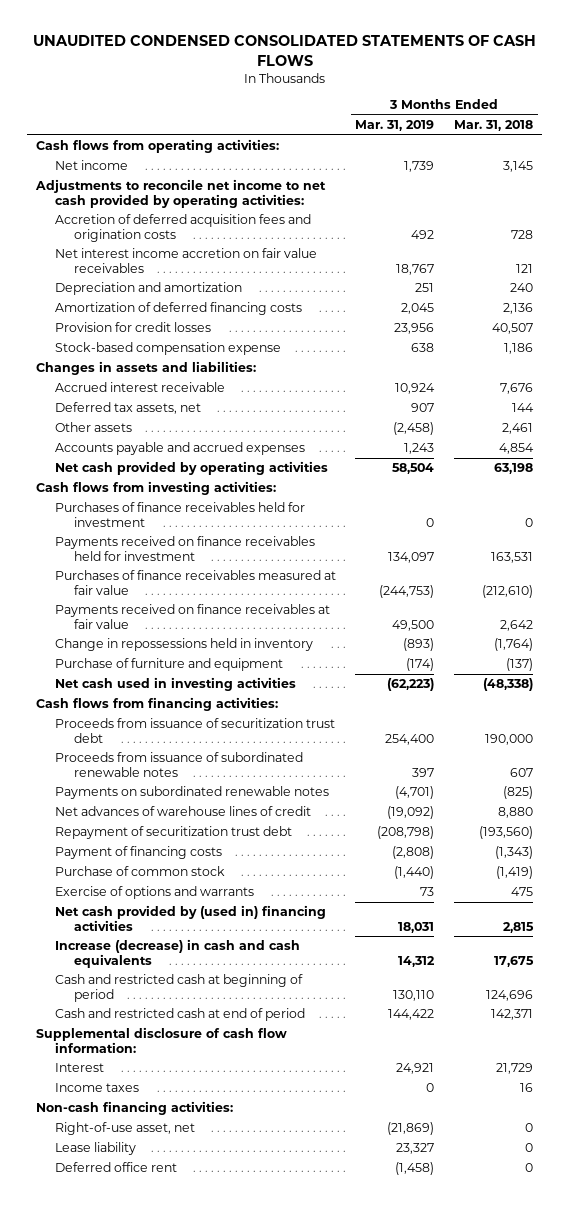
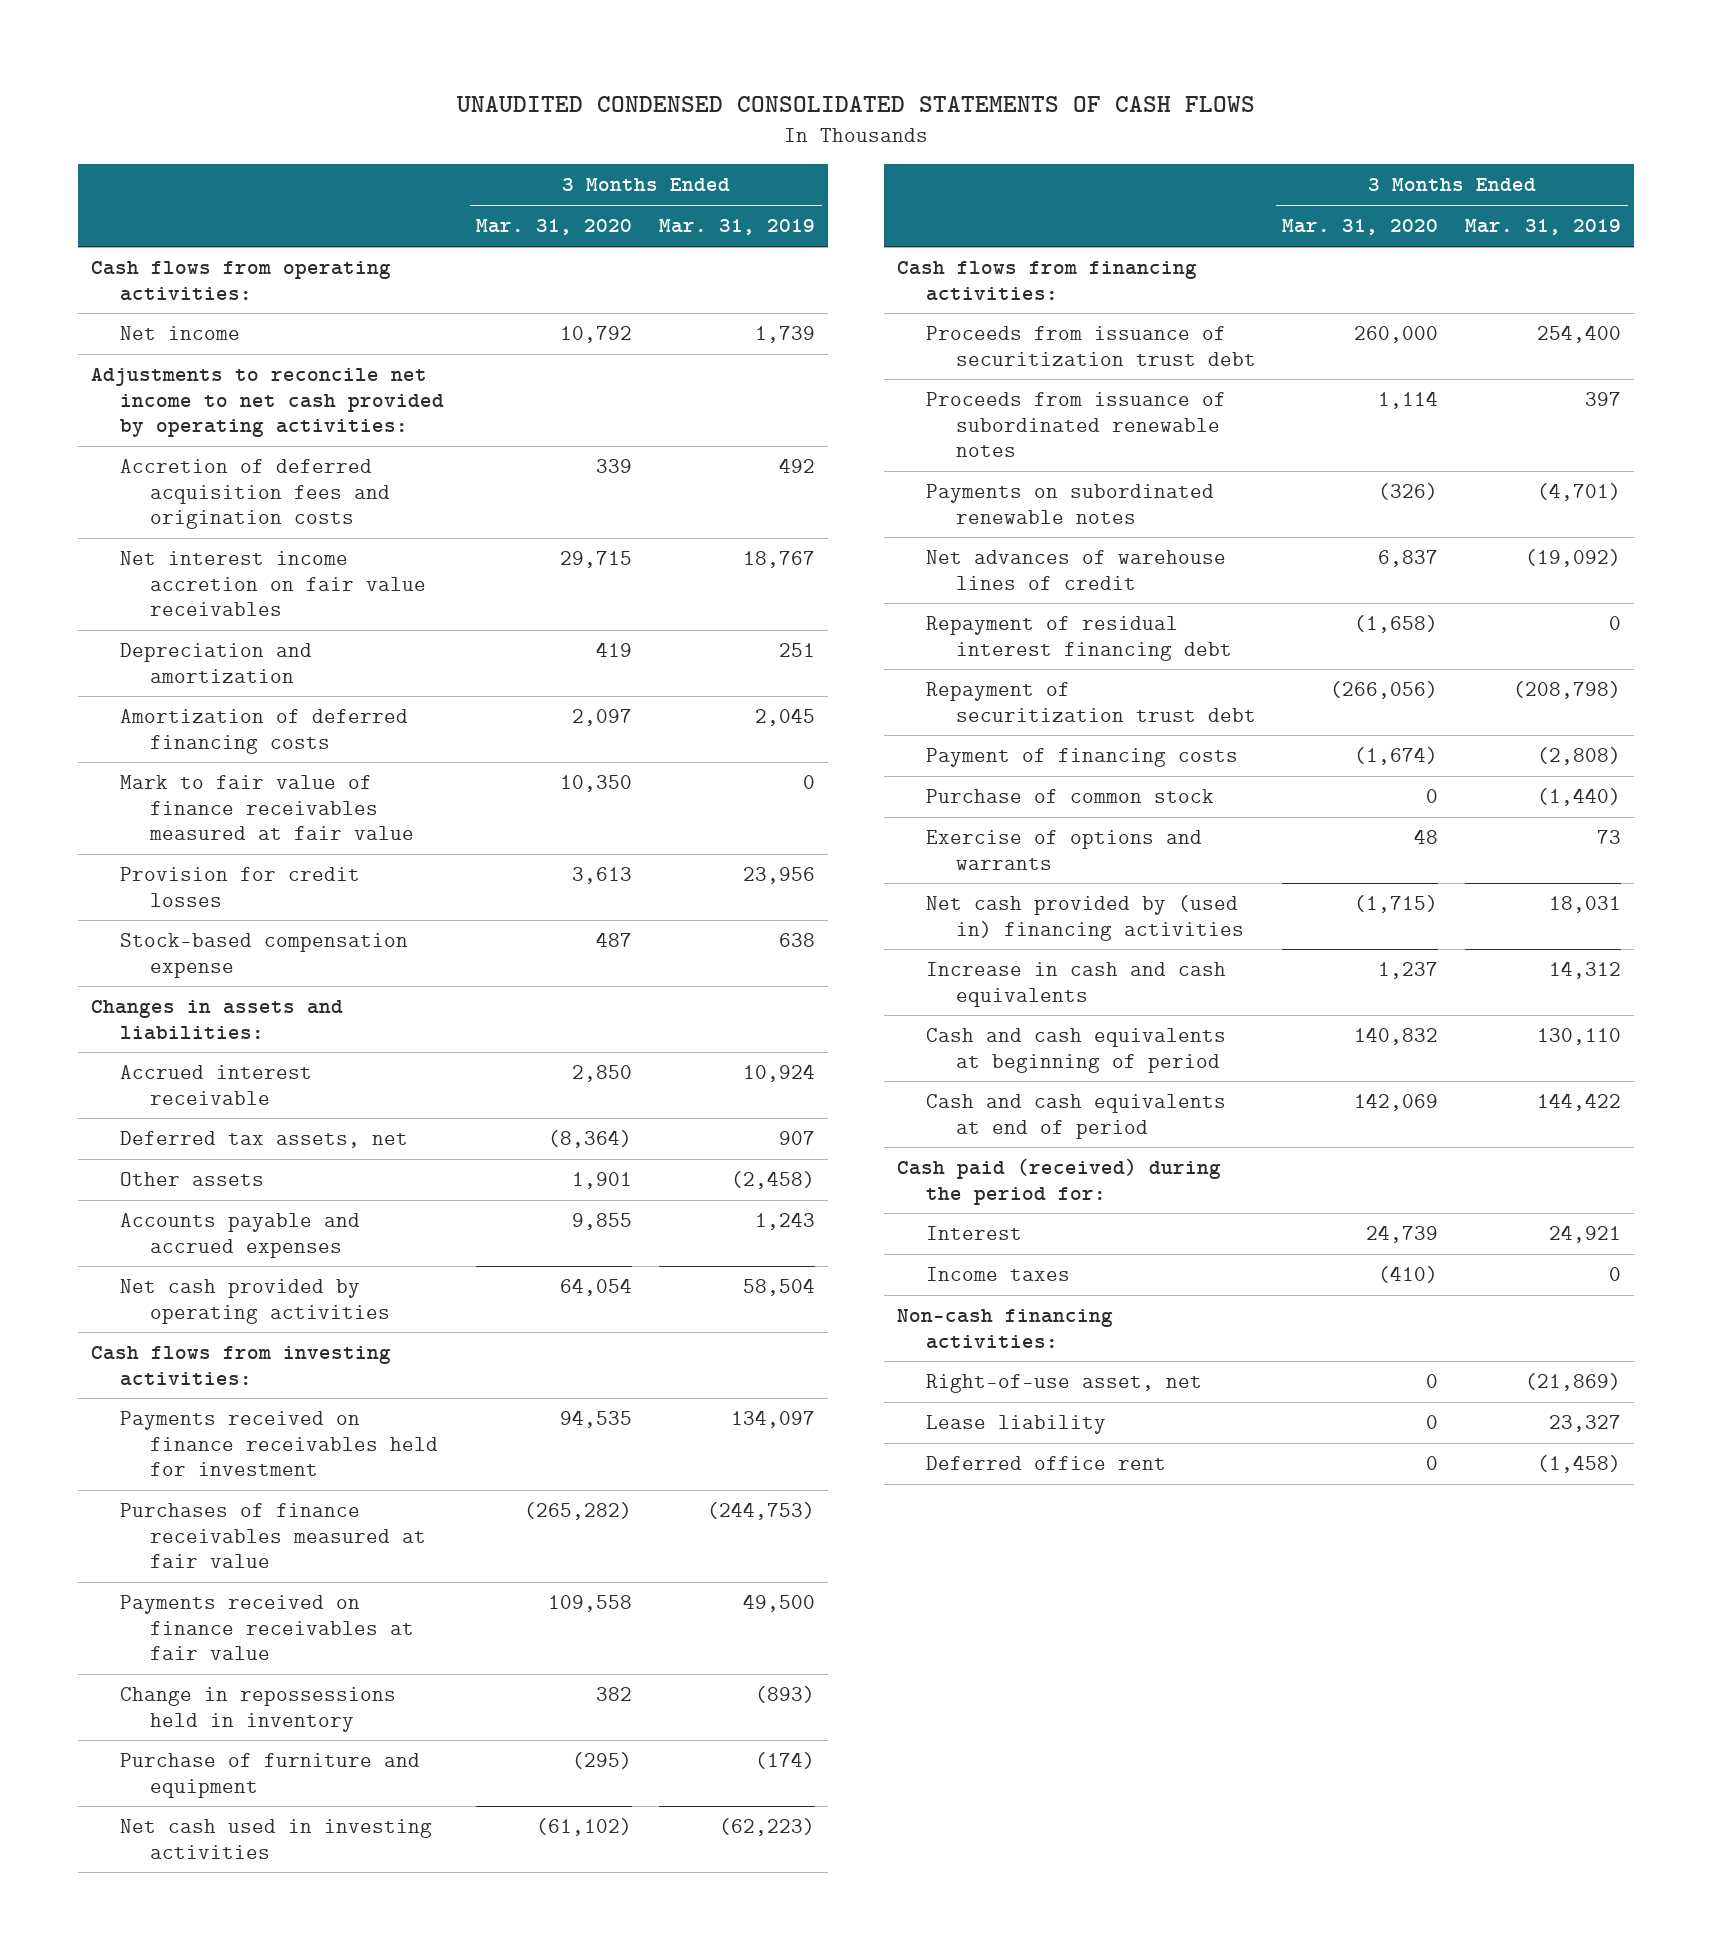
[453,120,533,132] Mar. 31, 2018 -> none
none -> [476,219,633,236] Mar. 31, 2020
none -> [120,775,414,841] Mark to fair value of finance receivables measured at fair value
[55,502,306,527] Purchases of finance receivables held for investment -> none
none -> [926,616,1232,661] Repayment of residual interest financing debt
[36,1027,288,1053] Supplemental disclosure of cash flow information: -> none
[55,939,301,968] Increase (decrease) in cash and cash equivalents -> [926,962,1227,1007] Increase in cash and cash equivalents
[55,974,304,1002] Cash and restricted cash at beginning of period -> [926,1028,1227,1073] Cash and cash equivalents at beginning of period
[55,1008,306,1022] Cash and restricted cash at end of period -> [926,1094,1227,1139] Cash and cash equivalents at end of period
none -> [897,1158,1222,1205] Cash paid (received) during the period for:

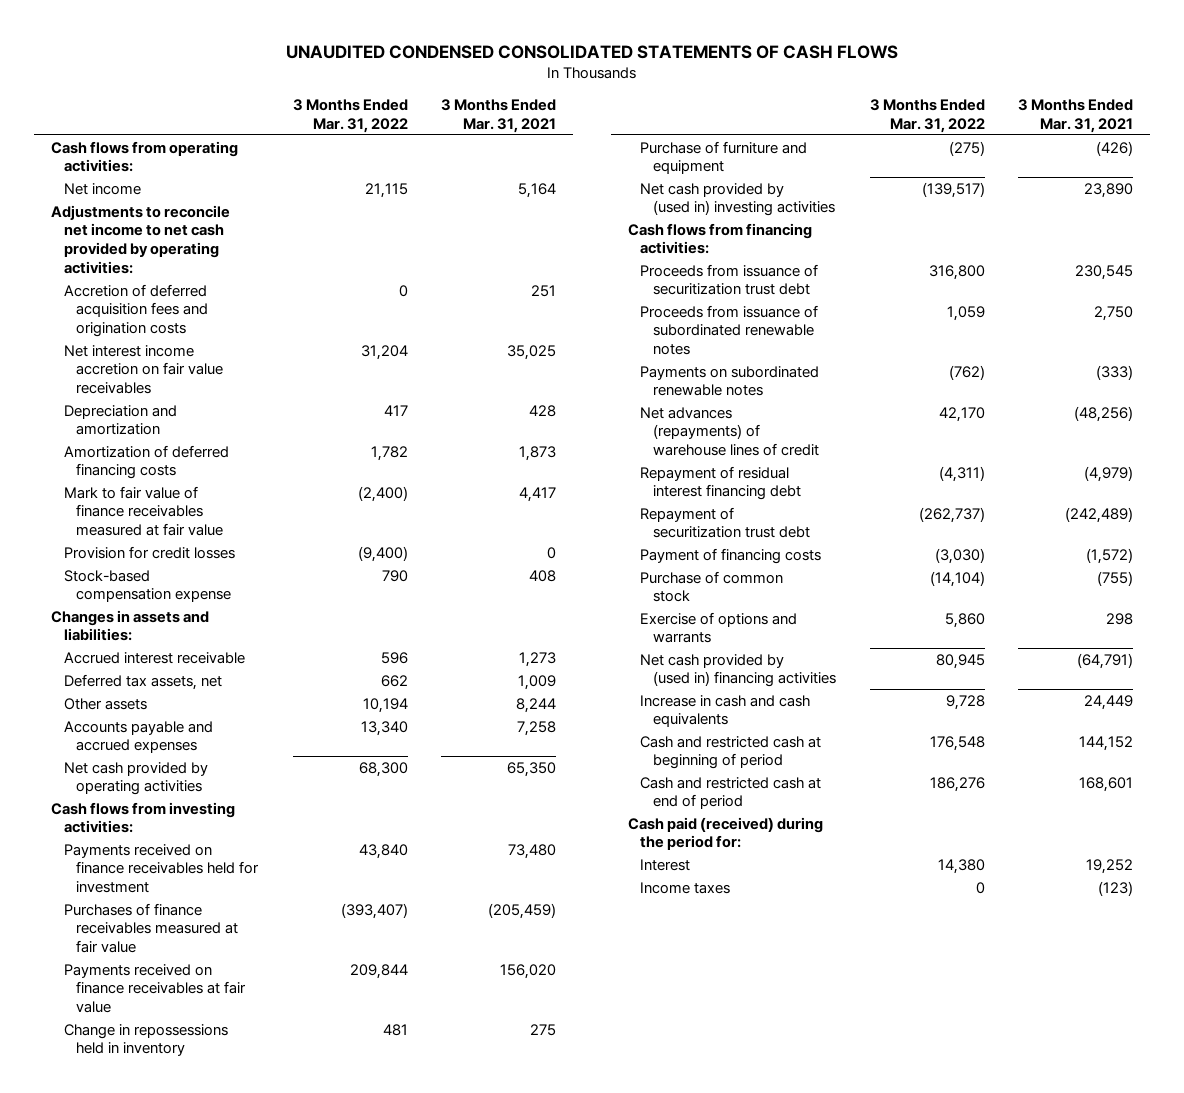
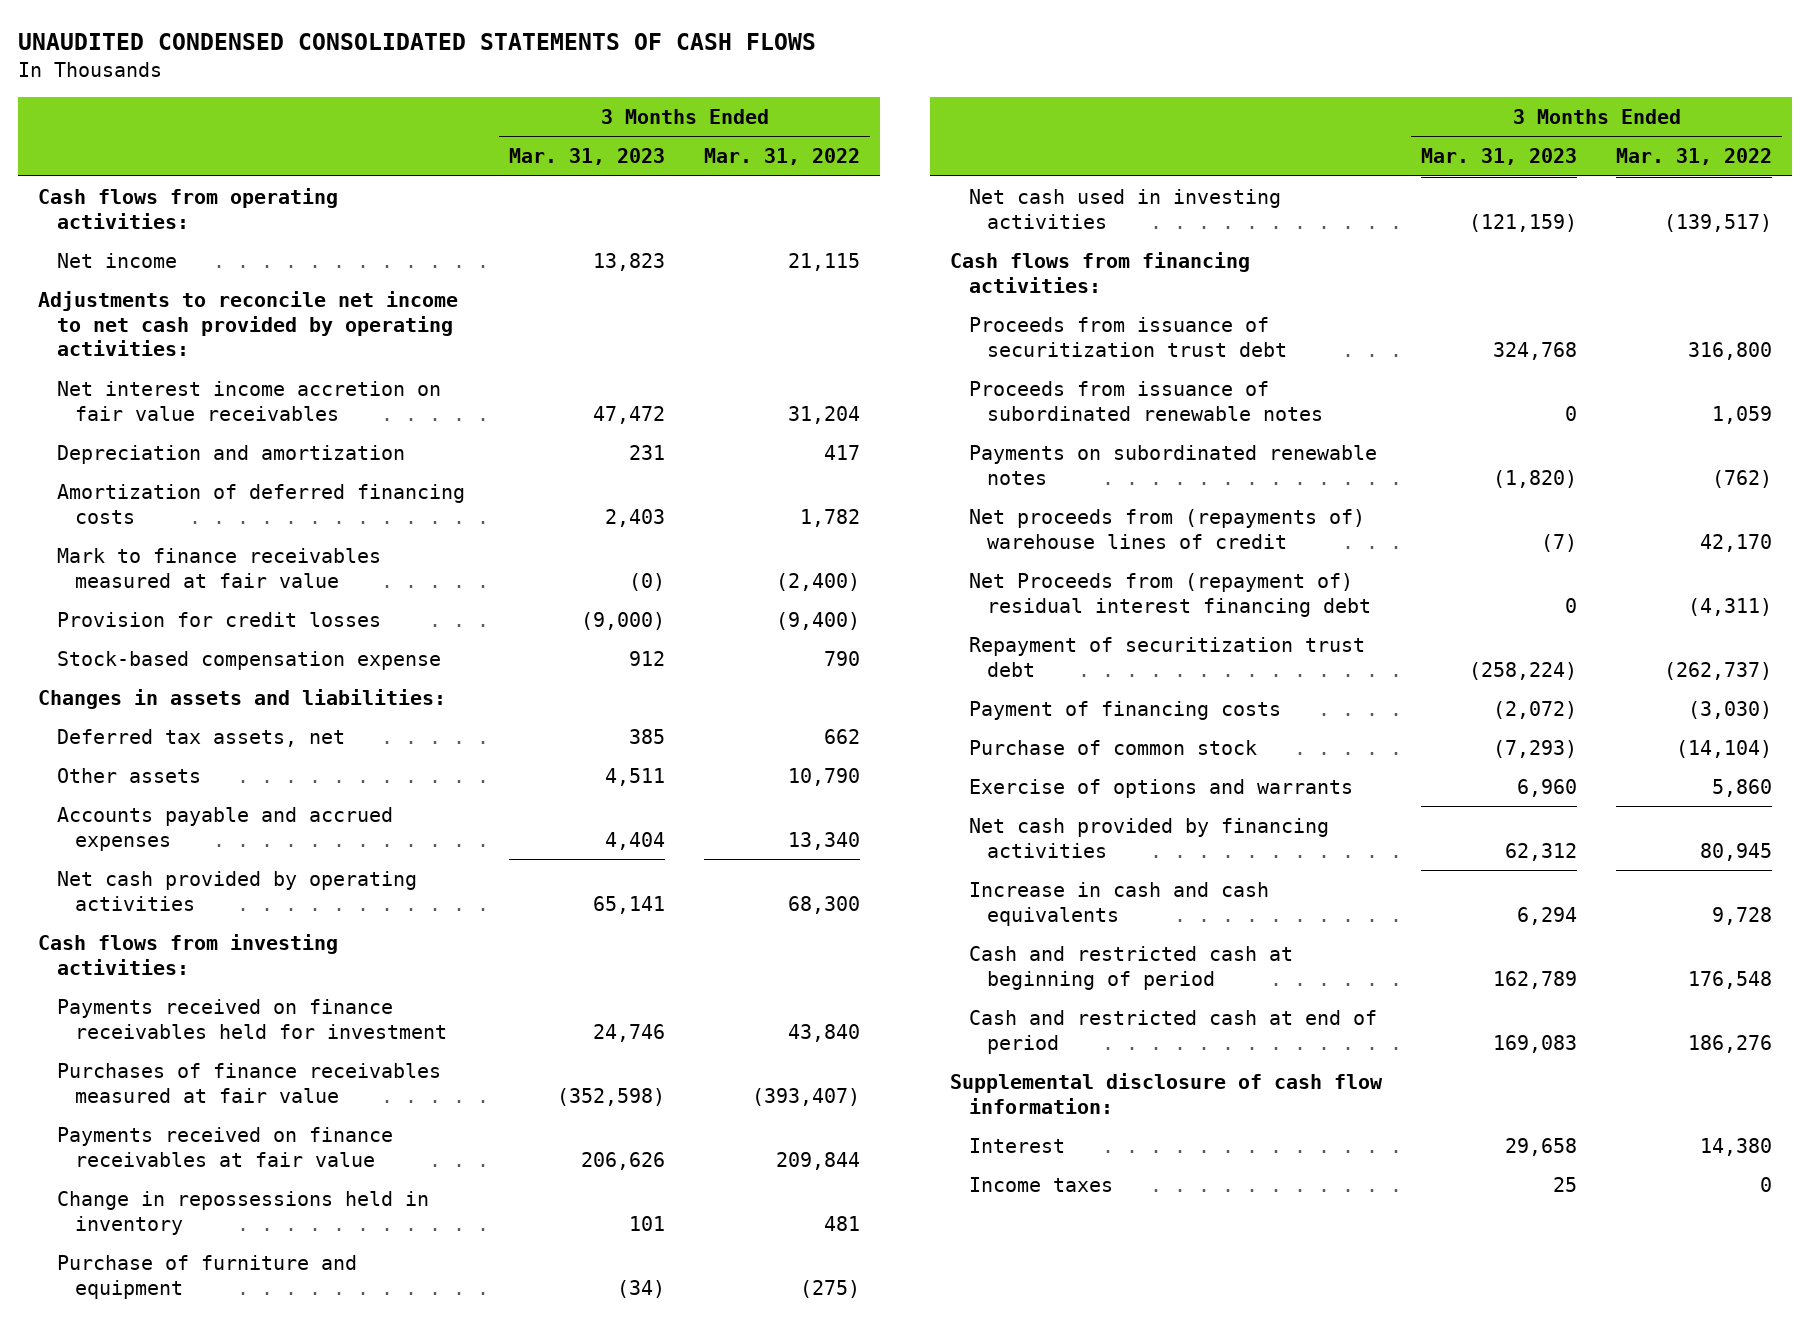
[441,98,557,133] 3 Months Ended Mar. 31, 2021 -> none
none -> [509,148,666,166] Mar. 31, 2023
[63,283,209,338] Accretion of deferred acquisition fees and origination costs -> none
[63,485,224,537] Mark to fair value of finance receivables measured at fair value -> [56,548,381,588] Mark to finance receivables measured at fair value
[63,651,245,664] Accrued interest receivable -> none
[362,697,408,713] 10,194 -> [788,768,861,787] 10,790
[640,182,836,217] Net cash provided by (used in) investing activities -> [968,189,1281,229] Net cash used in investing activities
[640,406,820,457] Net advances (repayments) of warehouse lines of credit -> [968,509,1365,549] Net proceeds from (repayments of) warehouse lines of credit
[640,465,802,501] Repayment of residual interest financing debt -> [968,573,1372,617] Net Proceeds from (repayment of) residual interest financing debt
[640,653,837,688] Net cash provided by (used in) financing activities -> [968,818,1329,858] Net cash provided by financing activities
[627,816,823,851] Cash paid (received) during the period for: -> none
none -> [949,1073,1383,1114] Supplemental disclosure of cash flow information:

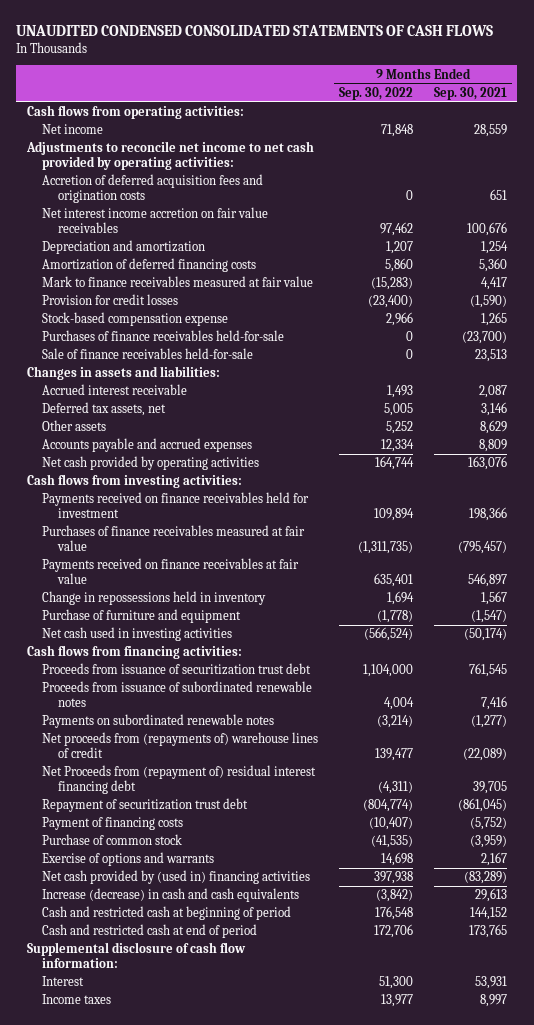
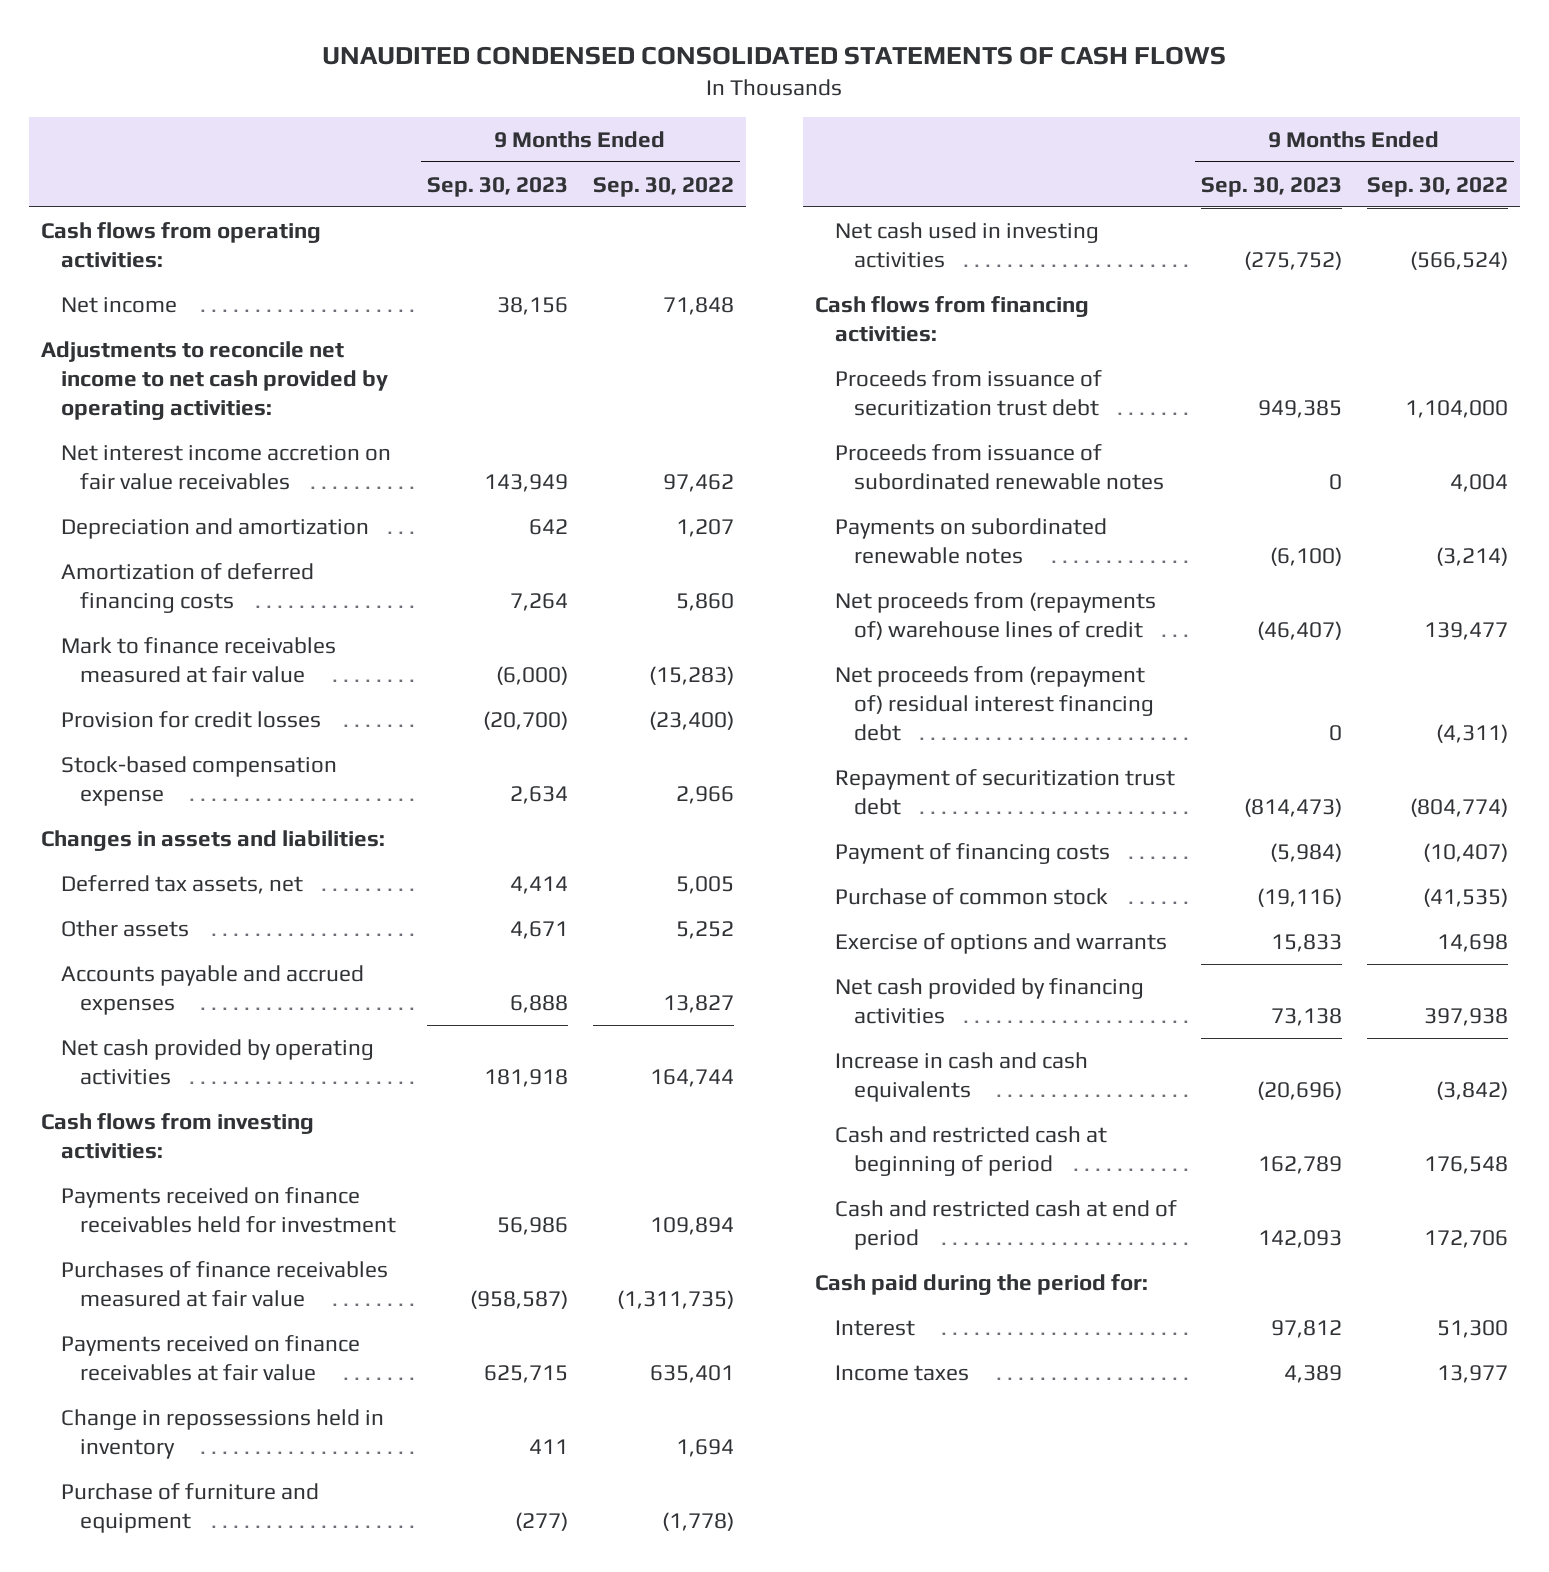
[434,86,508,100] Sep. 30, 2021 -> none
none -> [427,176,569,197] Sep. 30, 2023
[42,174,264,203] Accretion of deferred acquisition fees and origination costs -> none
[42,330,285,342] Purchases of finance receivables held-for-sale -> none
[42,348,254,360] Sale of finance receivables held-for-sale -> none
[42,384,188,396] Accrued interest receivable -> none
[381,439,415,453] 12,334 -> [662,995,734,1014] 13,827
[42,765,317,794] Net Proceeds from (repayment of) residual interest financing debt -> [834,665,1155,742] Net proceeds from (repayment of) residual interest financing debt
[42,870,311,885] Net cash provided by (used in) financing activities -> [834,977,1144,1025] Net cash provided by financing activities
[42,888,300,903] Increase (decrease) in cash and cash equivalents -> [834,1051,1088,1103] Increase in cash and cash equivalents
[26,942,246,968] Supplemental disclosure of cash flow information: -> none
none -> [814,1273,1148,1295] Cash paid during the period for:

